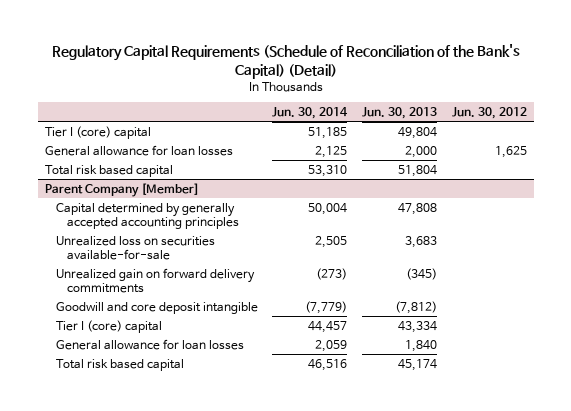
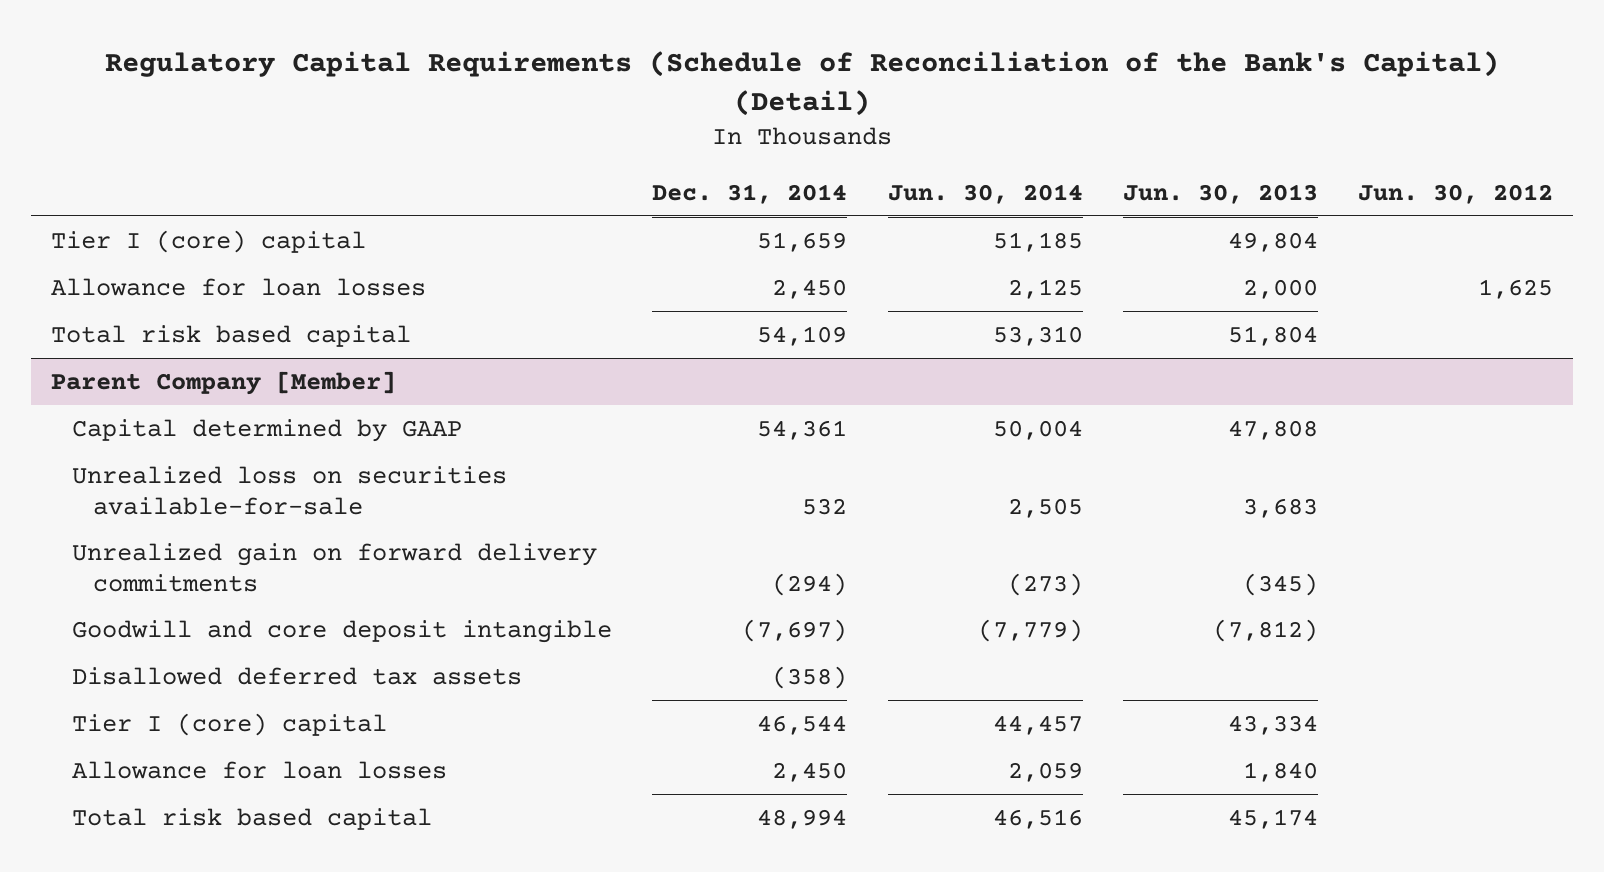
none -> [652,184,848,205] Dec. 31, 2014
[44,144,233,156] General allowance for loan losses -> [51,277,427,296] Allowance for loan losses
[55,202,239,229] Capital determined by generally accepted accounting principles -> [72,418,463,442] Capital determined by GAAP
none -> [72,666,523,685] Disallowed deferred tax assets
[55,338,244,350] General allowance for loan losses -> [72,760,448,779] Allowance for loan losses

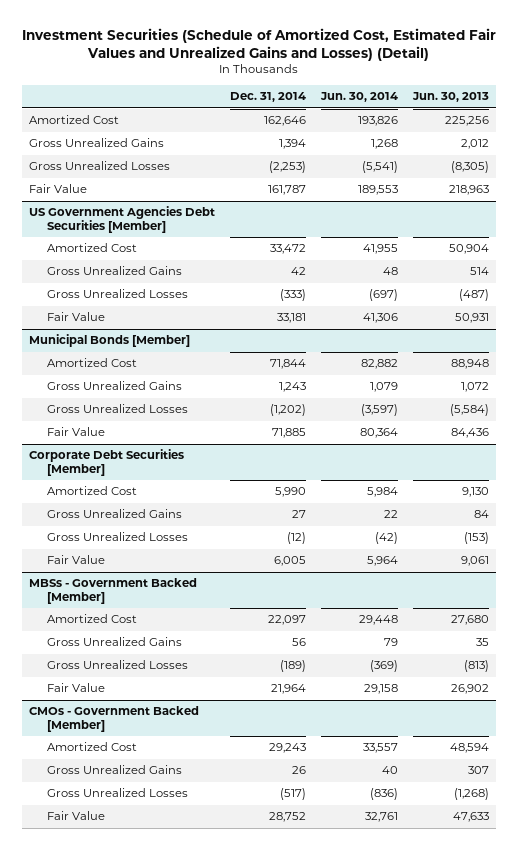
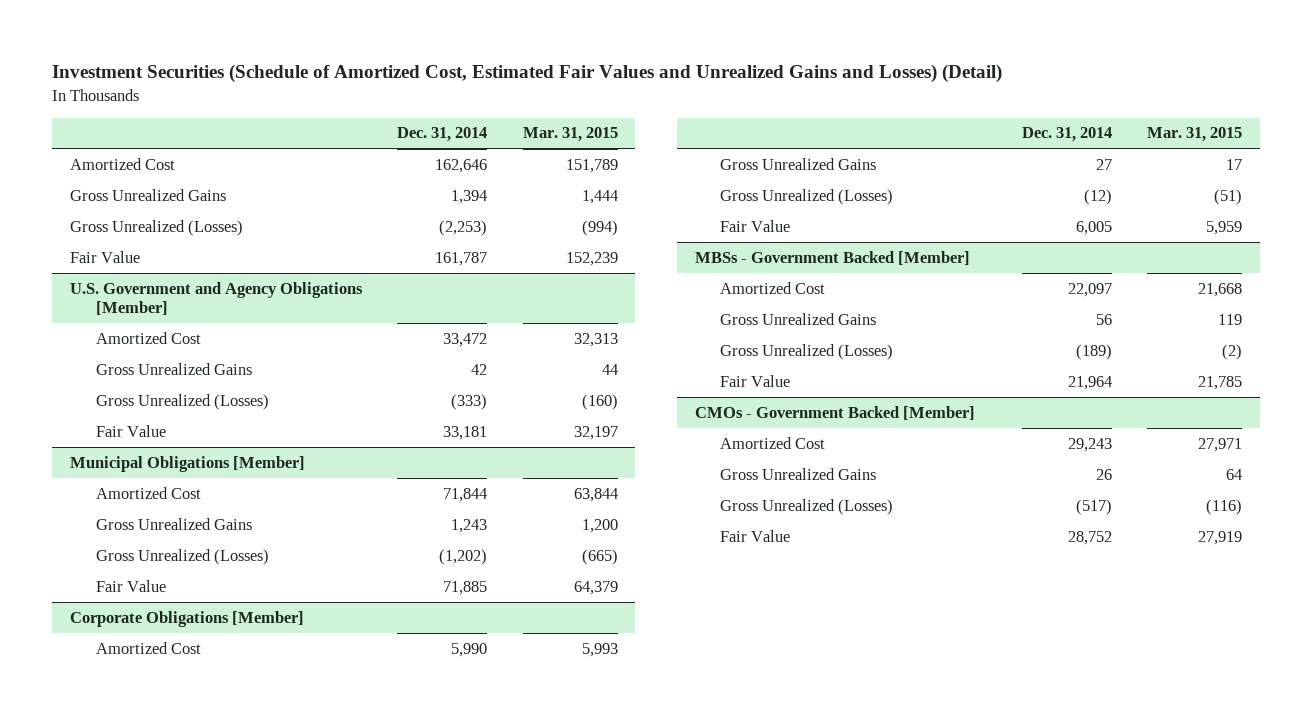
[319,92,398,103] Jun. 30, 2014 -> none
[411,92,489,103] Jun. 30, 2013 -> none
none -> [522,127,618,143] Mar. 31, 2015
[29,161,171,171] Gross Unrealized Losses -> [69,219,243,236] Gross Unrealized (Losses)
[29,206,216,233] US Government Agencies Debt Securities [Member] -> [69,281,363,316] U.S. Government and Agency Obligations [Member]
[46,289,188,299] Gross Unrealized Losses -> [95,393,269,410] Gross Unrealized (Losses)
[29,334,191,348] Municipal Bonds [Member] -> [69,455,305,472] Municipal Obligations [Member]
[46,404,188,414] Gross Unrealized Losses -> [95,548,269,565] Gross Unrealized (Losses)
[29,449,185,476] Corporate Debt Securities [Member] -> [69,610,304,627] Corporate Obligations [Member]
[46,532,188,542] Gross Unrealized Losses -> [720,188,894,205] Gross Unrealized (Losses)
[46,660,188,670] Gross Unrealized Losses -> [720,343,894,360] Gross Unrealized (Losses)
[46,788,188,798] Gross Unrealized Losses -> [720,498,894,515] Gross Unrealized (Losses)

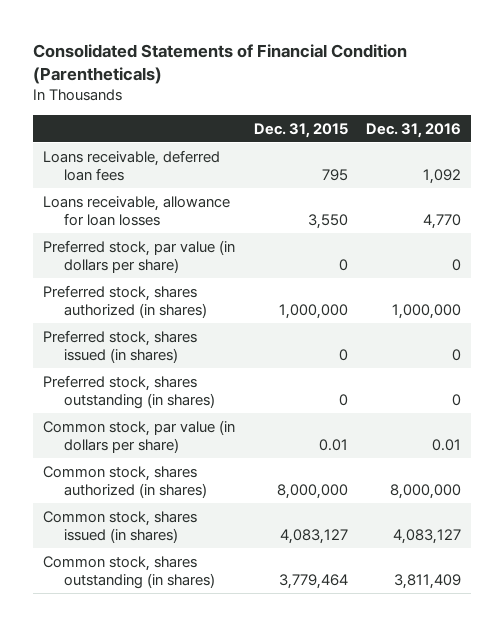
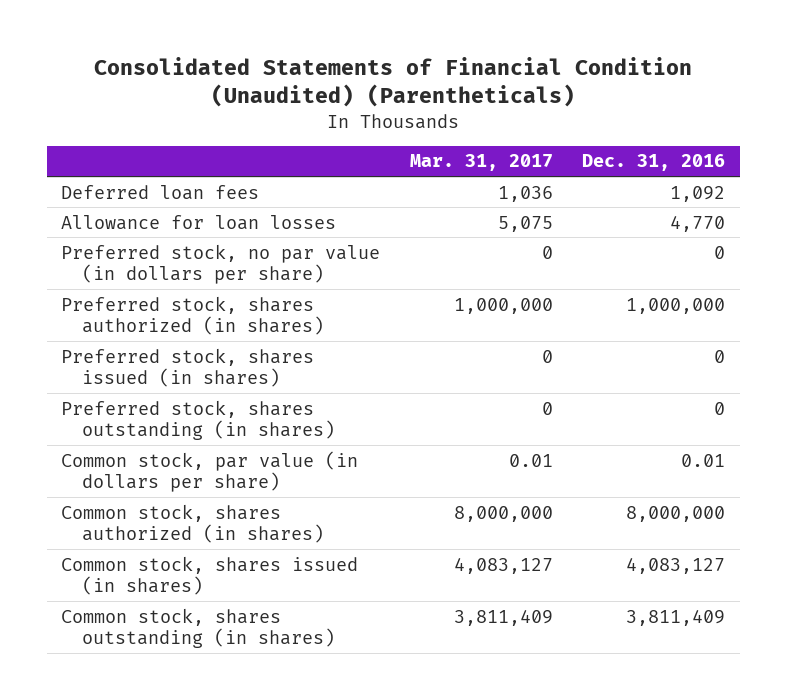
[33,43,408,84] Consolidated Statements of Financial Condition (Parentheticals) -> [94,56,693,108] Consolidated Statements of Financial Condition (Unaudited) (Parentheticals)
[253,122,348,138] Dec. 31, 2015 -> none
none -> [409,154,553,172] Mar. 31, 2017
[42,149,220,181] Loans receivable, deferred loan fees -> [61,184,260,200] Deferred loan fees
[42,195,230,226] Loans receivable, allowance for loan losses -> [61,214,337,230] Allowance for loan losses
[42,239,235,273] Preferred stock, par value (in dollars per share) -> [61,243,381,285] Preferred stock, no par value (in dollars per share)

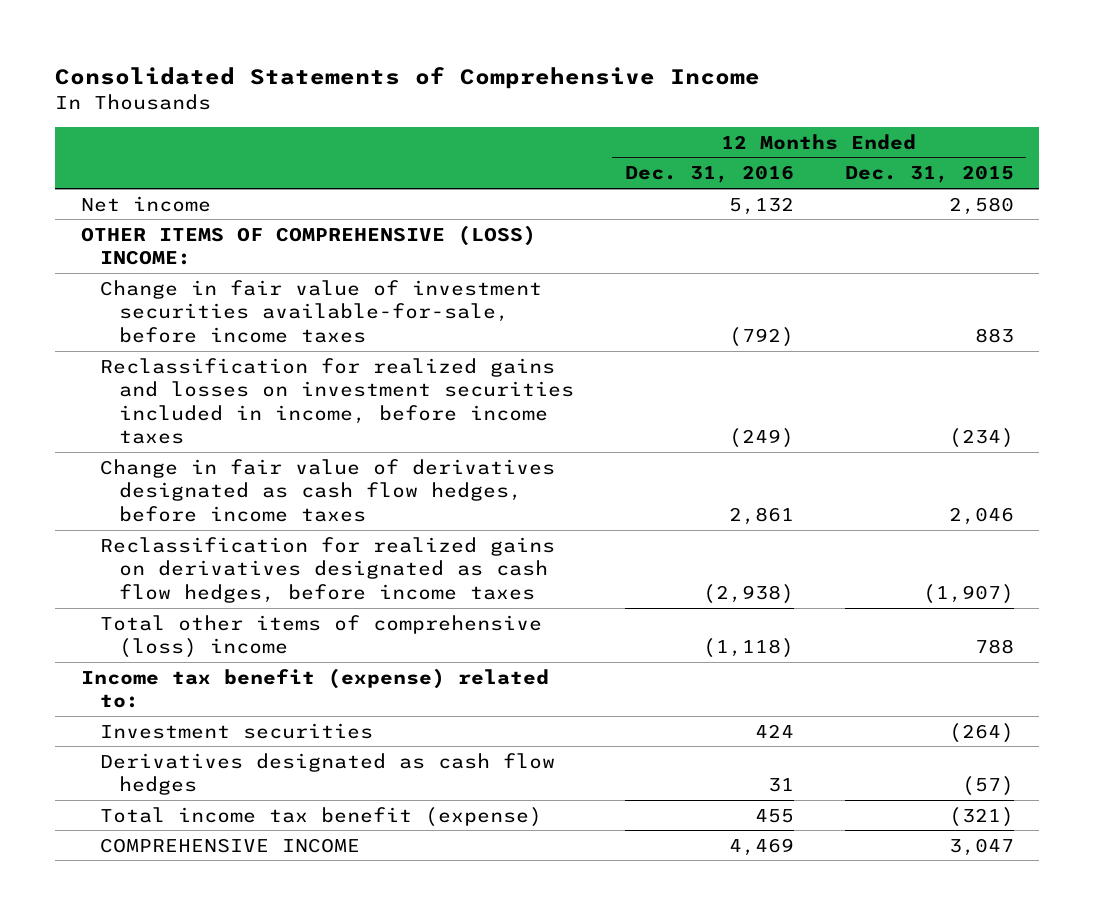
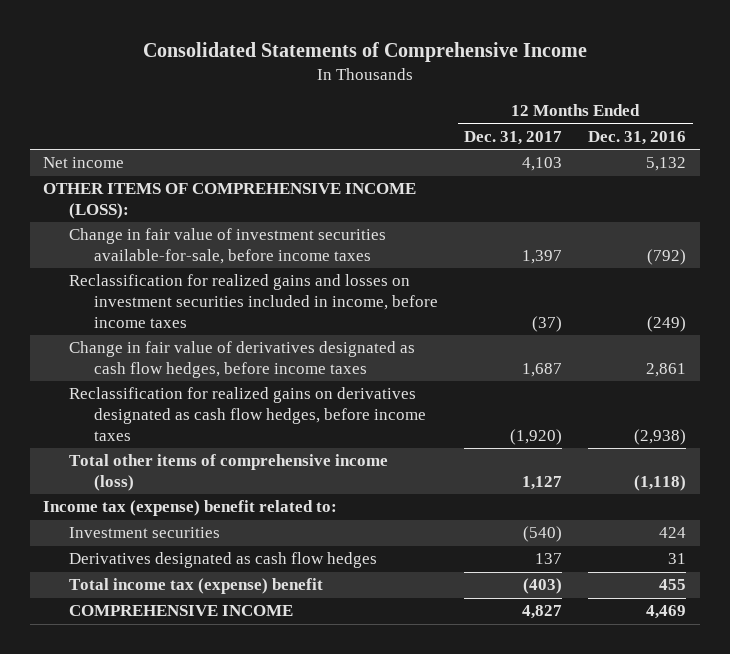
[844,165,1014,184] Dec. 31, 2015 -> none
none -> [464,130,563,145] Dec. 31, 2017
[80,224,536,266] OTHER ITEMS OF COMPREHENSIVE (LOSS) INCOME: -> [43,183,417,220] OTHER ITEMS OF COMPREHENSIVE INCOME (LOSS):
[100,614,543,659] Total other items of comprehensive (loss) income -> [68,454,388,492] Total other items of comprehensive income (loss)
[80,667,549,709] Income tax benefit (expense) related to: -> [43,500,338,517] Income tax (expense) benefit related to:
[100,806,543,827] Total income tax benefit (expense) -> [68,578,323,595] Total income tax (expense) benefit

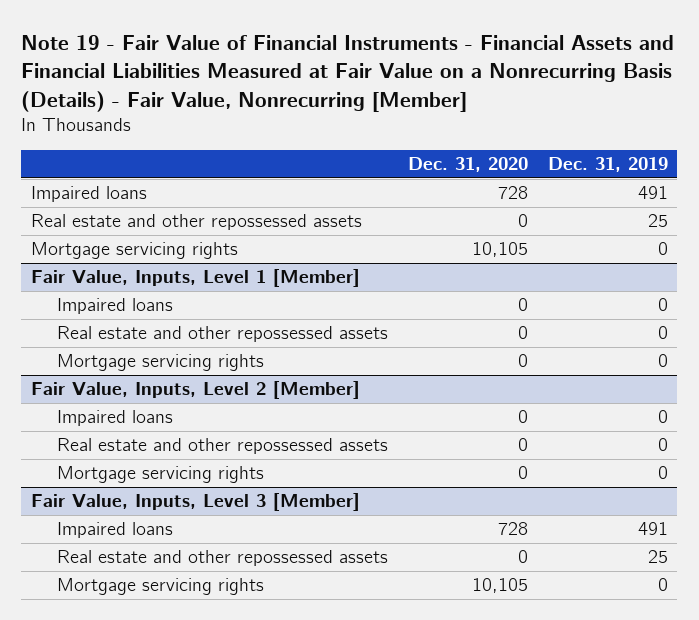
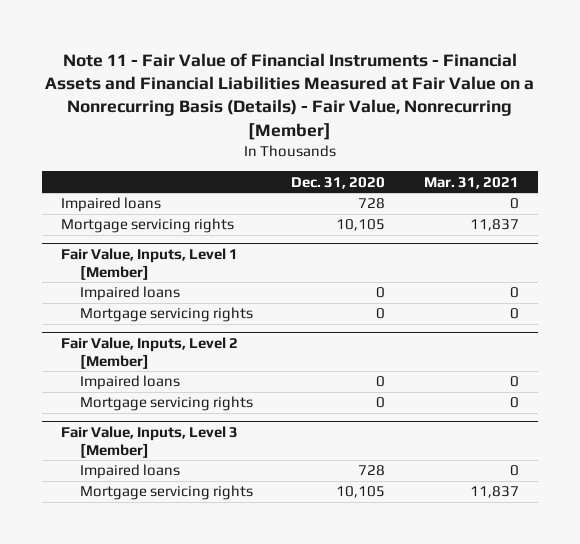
[21,34,675,112] Note 19 - Fair Value of Financial Instruments - Financial Assets and Financial Liabilities Measured at Fair Value on a Nonrecurring Basis (Details) - Fair Value, Nonrecurring [Member] -> [45,52,535,140] Note 11 - Fair Value of Financial Instruments - Financial Assets and Financial Liabilities Measured at Fair Value on a Nonrecurring Basis (Details) - Fair Value, Nonrecurring [Member]
[547,157,668,173] Dec. 31, 2019 -> none
none -> [423,176,519,189] Mar. 31, 2021
[31,214,363,231] Real estate and other repossessed assets -> none
[57,326,389,343] Real estate and other repossessed assets -> none
[57,438,389,455] Real estate and other repossessed assets -> none
[57,550,389,567] Real estate and other repossessed assets -> none

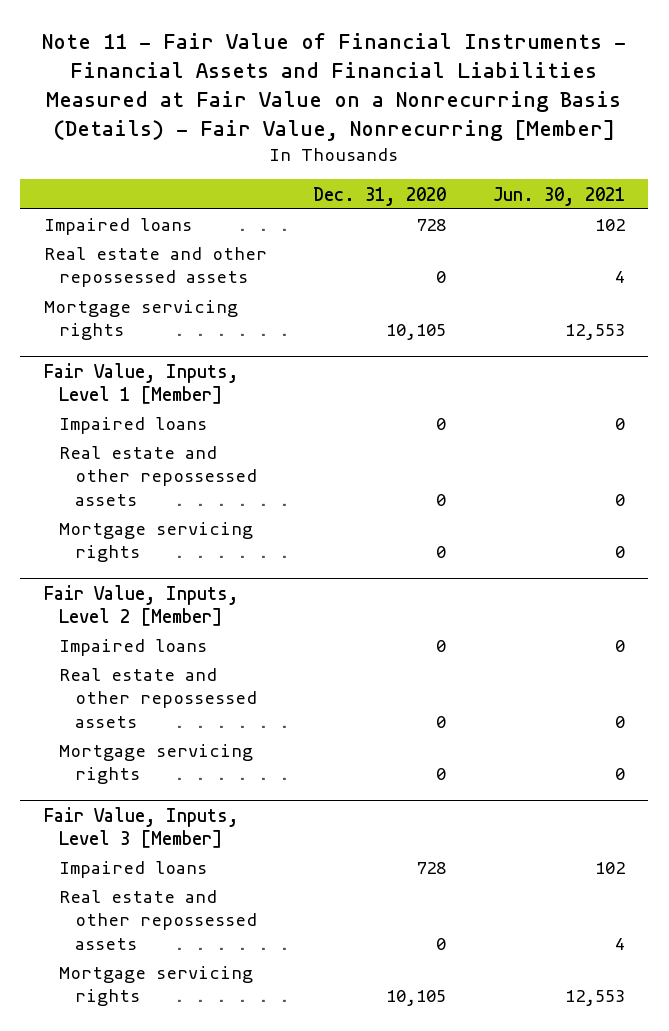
[423,176,519,189] Mar. 31, 2021 -> none
none -> [493,186,626,206] Jun. 30, 2021
none -> [43,247,267,288] Real estate and other repossessed assets
none -> [59,446,257,506] Real estate and other repossessed assets
none -> [59,668,257,728] Real estate and other repossessed assets
none -> [59,890,257,950] Real estate and other repossessed assets

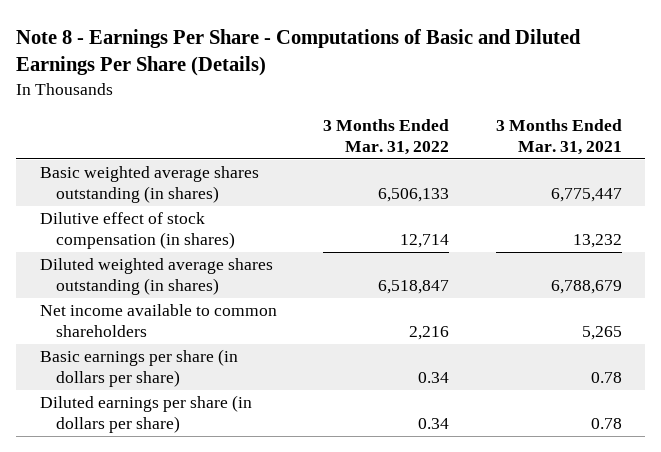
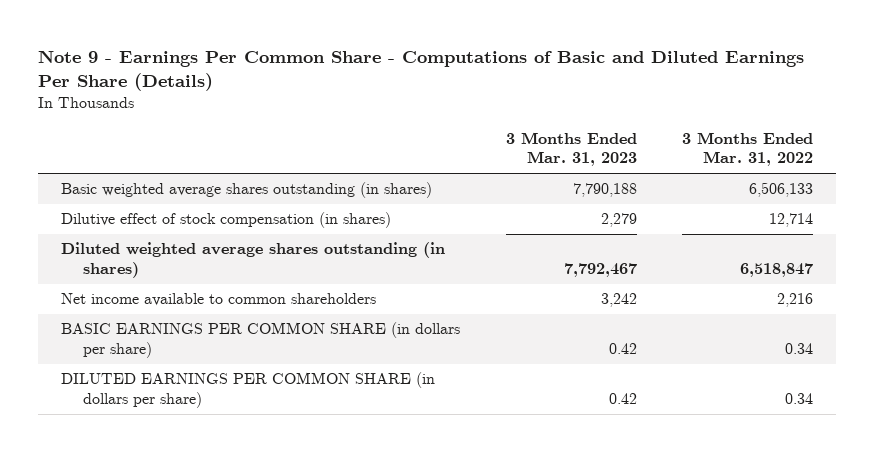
[16,28,582,77] Note 8 - Earnings Per Share - Computations of Basic and Diluted Earnings Per Share (Details) -> [38,49,805,91] Note 9 - Earnings Per Common Share - Computations of Basic and Diluted Earnings Per Share (Details)
[495,119,622,155] 3 Months Ended Mar. 31, 2021 -> none
none -> [505,131,637,167] 3 Months Ended Mar. 31, 2023
[39,349,238,387] Basic earnings per share (in dollars per share) -> [61,322,461,359] BASIC EARNINGS PER COMMON SHARE (in dollars per share)
[39,395,252,433] Diluted earnings per share (in dollars per share) -> [61,372,436,409] DILUTED EARNINGS PER COMMON SHARE (in dollars per share)

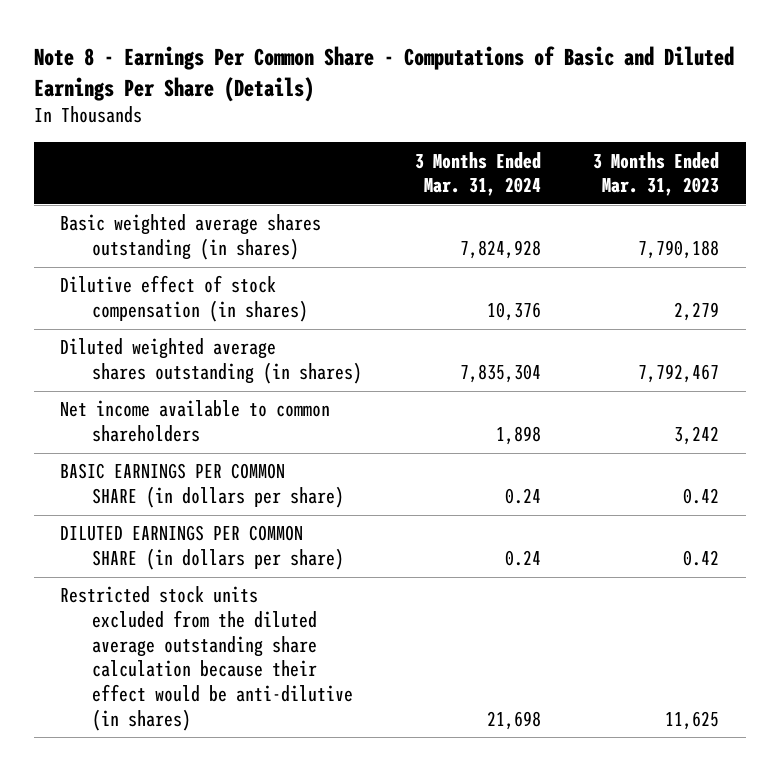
[38,49,805,91] Note 9 - Earnings Per Common Share - Computations of Basic and Diluted Earnings Per Share (Details) -> [33,45,734,102] Note 8 - Earnings Per Common Share - Computations of Basic and Diluted Earnings Per Share (Details)
[682,131,814,167] 3 Months Ended Mar. 31, 2022 -> none
none -> [414,151,541,197] 3 Months Ended Mar. 31, 2024
none -> [60,586,353,731] Restricted stock units excluded from the diluted average outstanding share calculation because their effect would be anti-dilutive (in shares)

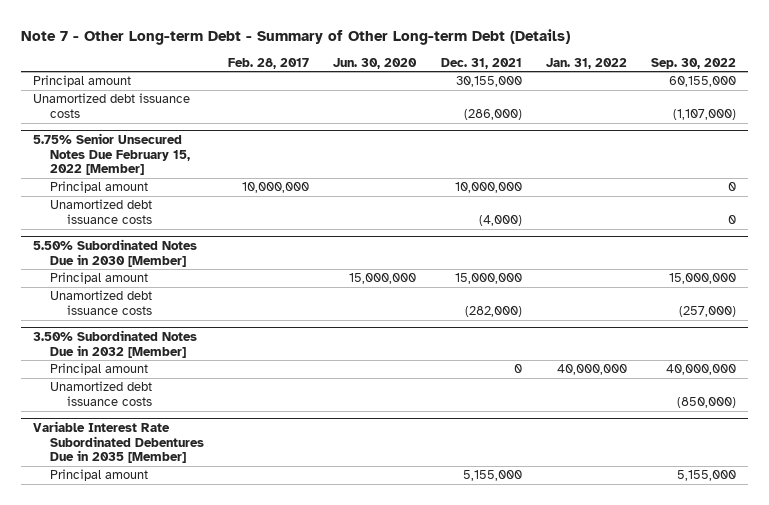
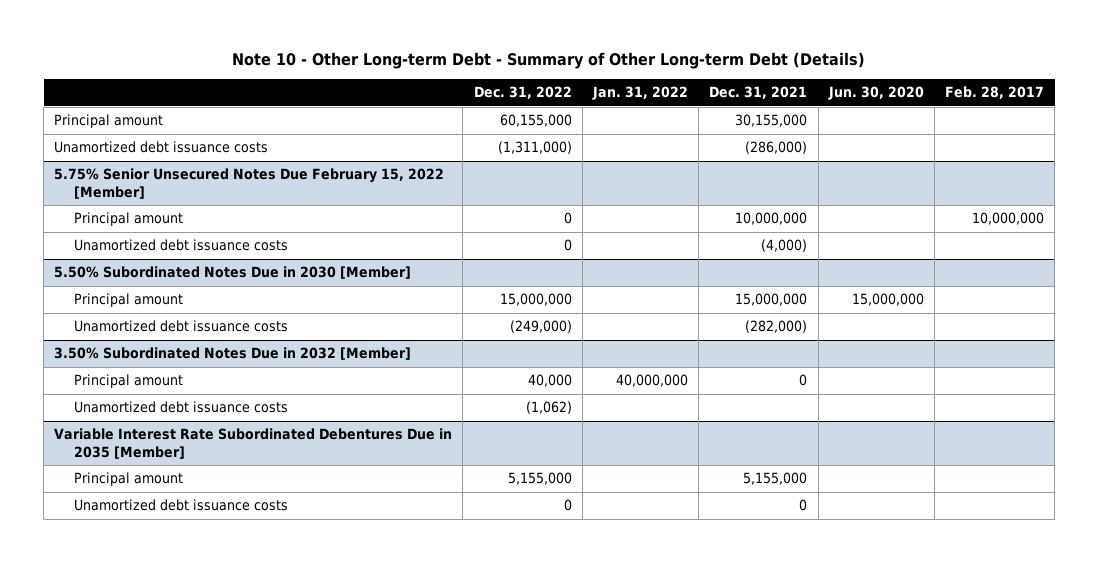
[20,28,570,45] Note 7 - Other Long-term Debt - Summary of Other Long-term Debt (Details) -> [232,52,866,70] Note 10 - Other Long-term Debt - Summary of Other Long-term Debt (Details)
[651,57,737,69] Sep. 30, 2022 -> none
none -> [473,86,572,100] Dec. 31, 2022
none -> [73,499,288,512] Unamortized debt issuance costs

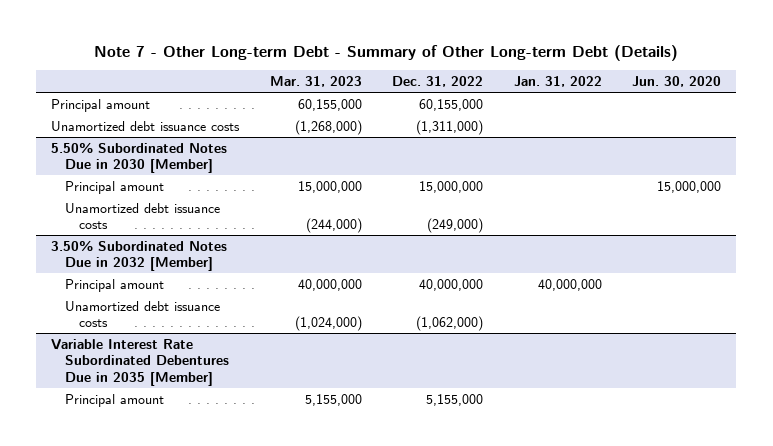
[232,52,866,70] Note 10 - Other Long-term Debt - Summary of Other Long-term Debt (Details) -> [94,45,679,62] Note 7 - Other Long-term Debt - Summary of Other Long-term Debt (Details)
[709,86,808,100] Dec. 31, 2021 -> none
[945,86,1045,100] Feb. 28, 2017 -> none
none -> [269,76,362,88] Mar. 31, 2023
[54,168,445,200] 5.75% Senior Unsecured Notes Due February 15, 2022 [Member] -> none
[73,212,183,227] Principal amount -> none
[73,239,288,252] Unamortized debt issuance costs -> none
[527,374,572,388] 40,000 -> [419,278,484,291] 40,000,000
[525,401,572,415] (1,062) -> [416,316,484,332] (1,062,000)
[73,499,288,512] Unamortized debt issuance costs -> none

